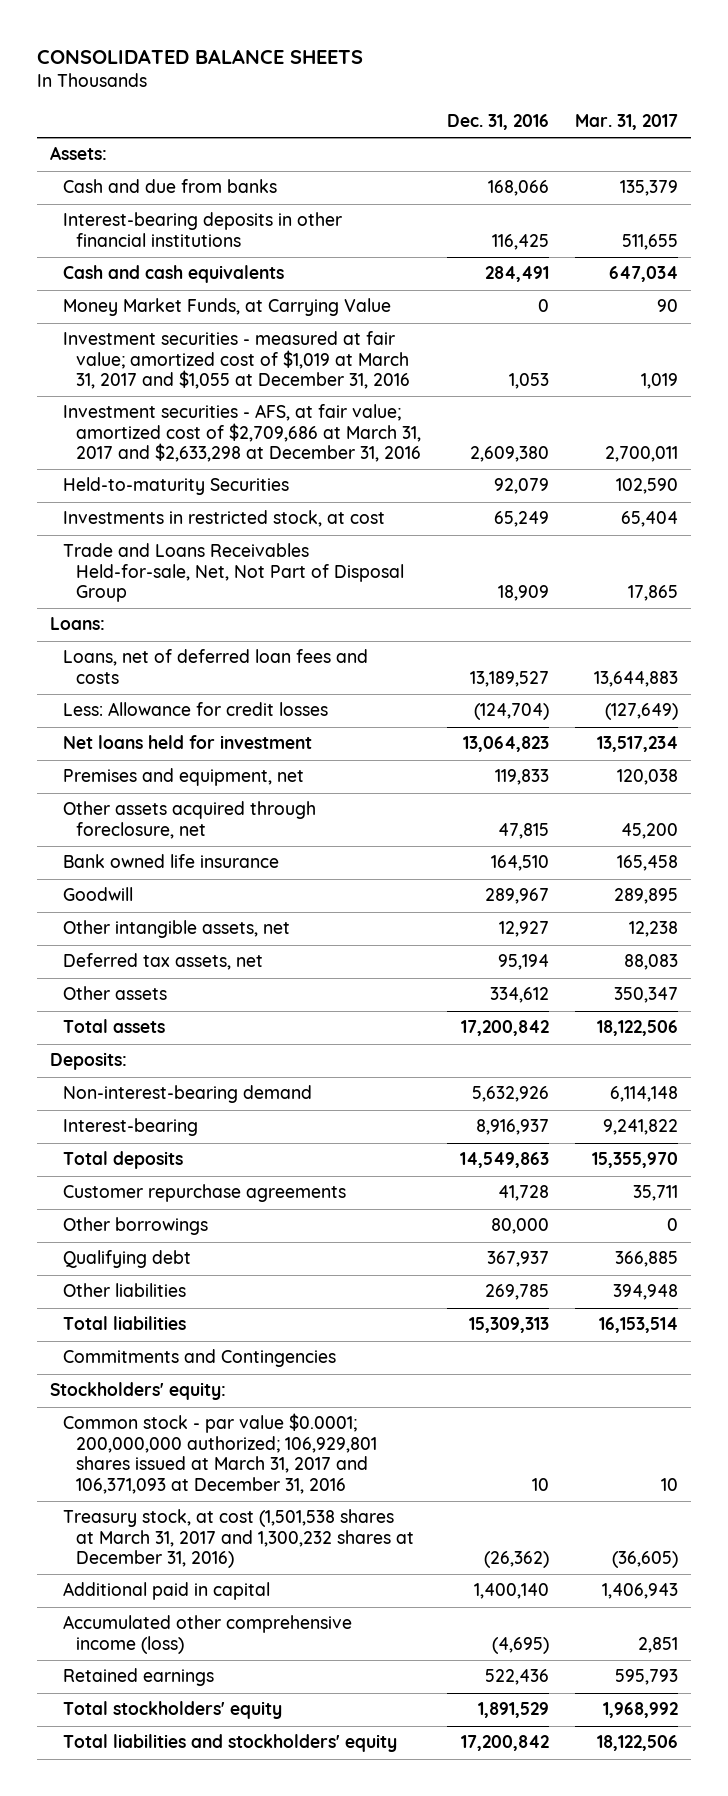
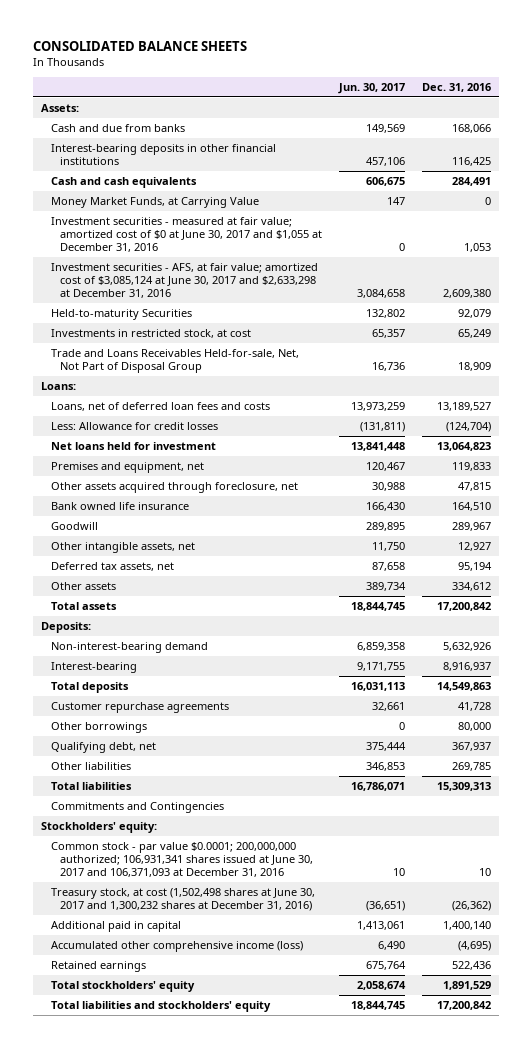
[574,114,678,131] Mar. 31, 2017 -> none
none -> [338,82,406,94] Jun. 30, 2017
[63,331,411,390] Investment securities - measured at fair value; amortized cost of $1,019 at March 31, 2017 and $1,055 at December 31, 2016 -> [50,216,323,253] Investment securities - measured at fair value; amortized cost of $0 at June 30, 2017 and $1,055 at December 31, 2016
[63,404,422,463] Investment securities - AFS, at fair value; amortized cost of $2,709,686 at March 31, 2017 and $2,633,298 at December 31, 2016 -> [50,262,318,299] Investment securities - AFS, at fair value; amortized cost of $3,085,124 at June 30, 2017 and $2,633,298 at December 31, 2016
[63,1250,192,1269] Qualifying debt -> [50,741,156,753] Qualifying debt, net
[63,1413,378,1494] Common stock - par value $0.0001; 200,000,000 authorized; 106,929,801 shares issued at March 31, 2017 and 106,371,093 at December 31, 2016 -> [50,841,314,878] Common stock - par value $0.0001; 200,000,000 authorized; 106,931,341 shares issued at June 30, 2017 and 106,371,093 at December 31, 2016
[63,1509,415,1569] Treasury stock, at cost (1,501,538 shares at March 31, 2017 and 1,300,232 shares at December 31, 2016) -> [50,887,315,912] Treasury stock, at cost (1,502,498 shares at June 30, 2017 and 1,300,232 shares at December 31, 2016)

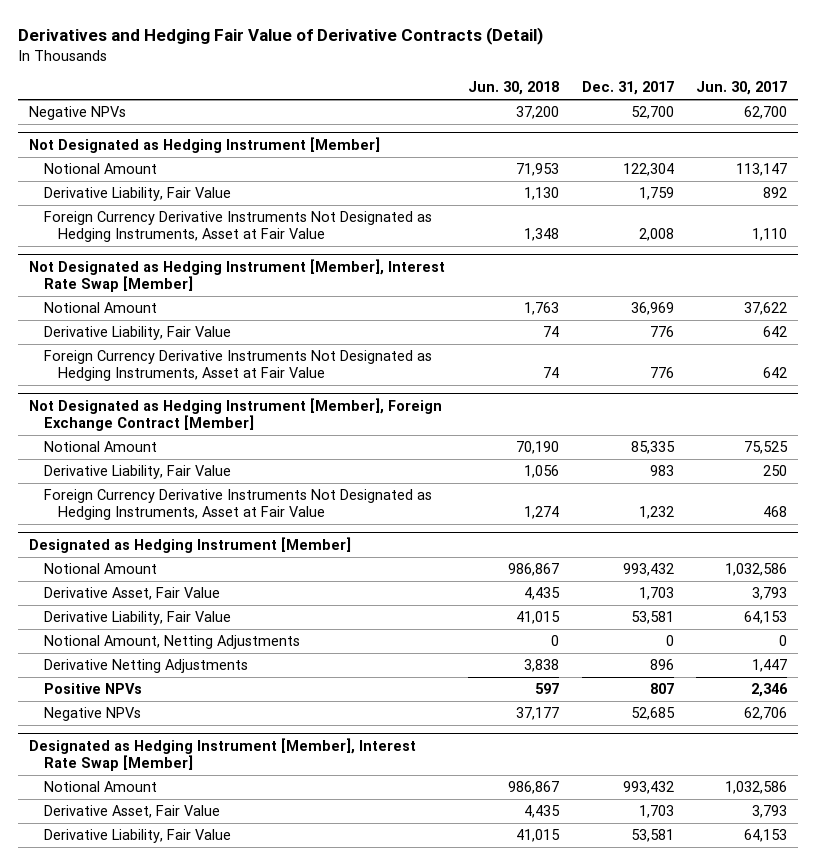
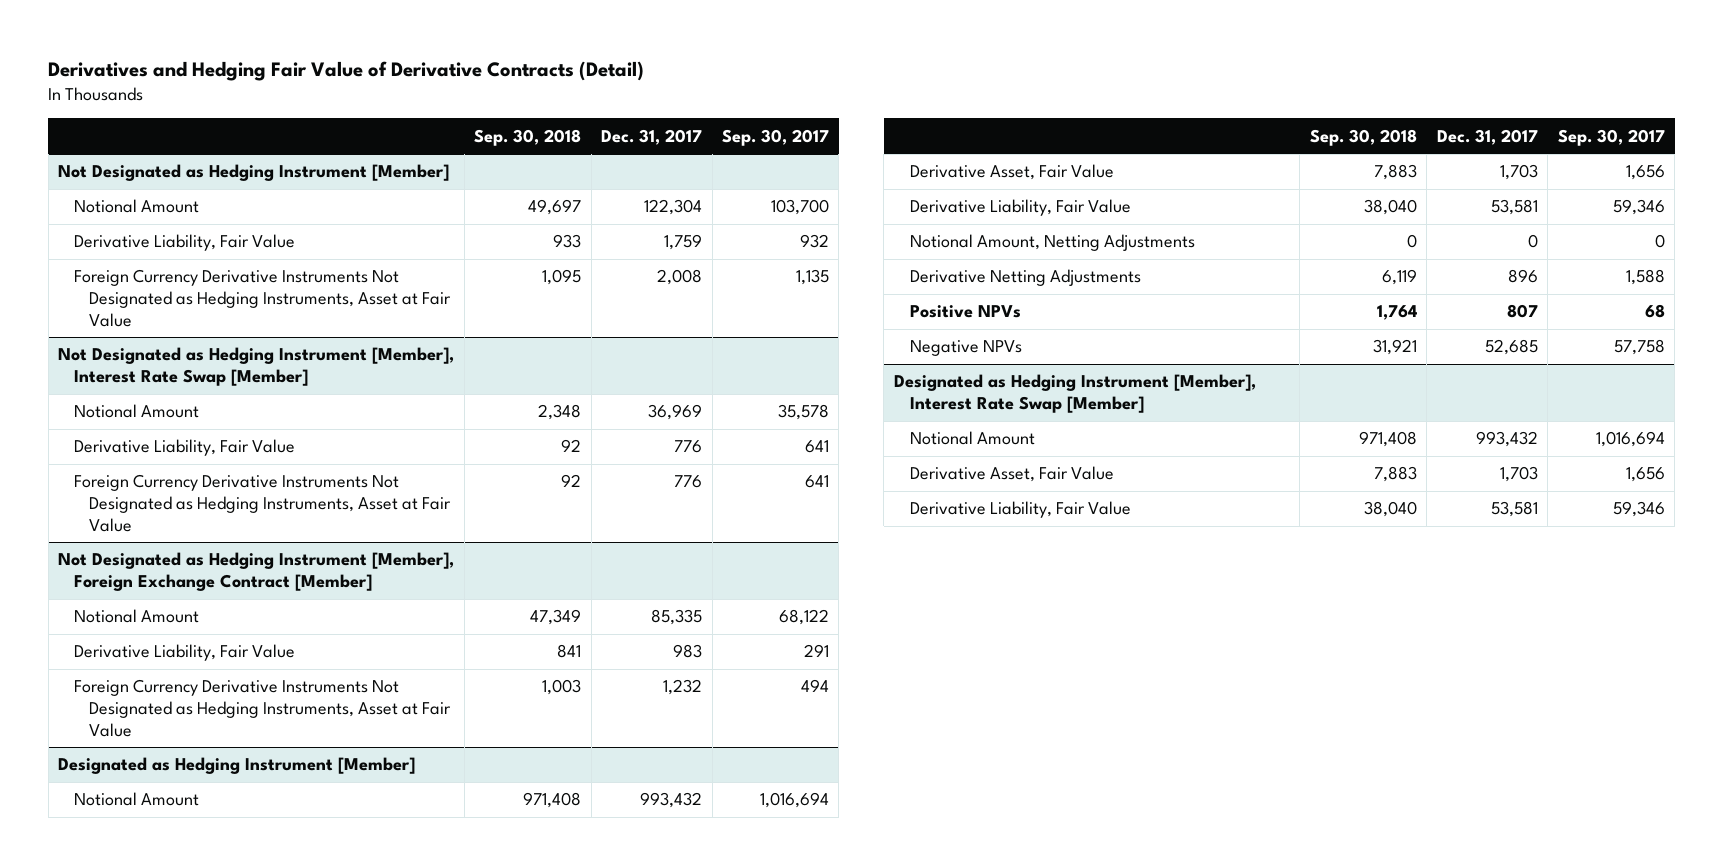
[467,81,559,96] Jun. 30, 2018 -> none
[696,81,788,96] Jun. 30, 2017 -> none
none -> [474,128,582,146] Sep. 30, 2018
none -> [722,128,830,146] Sep. 30, 2017
[29,106,127,121] Negative NPVs -> none

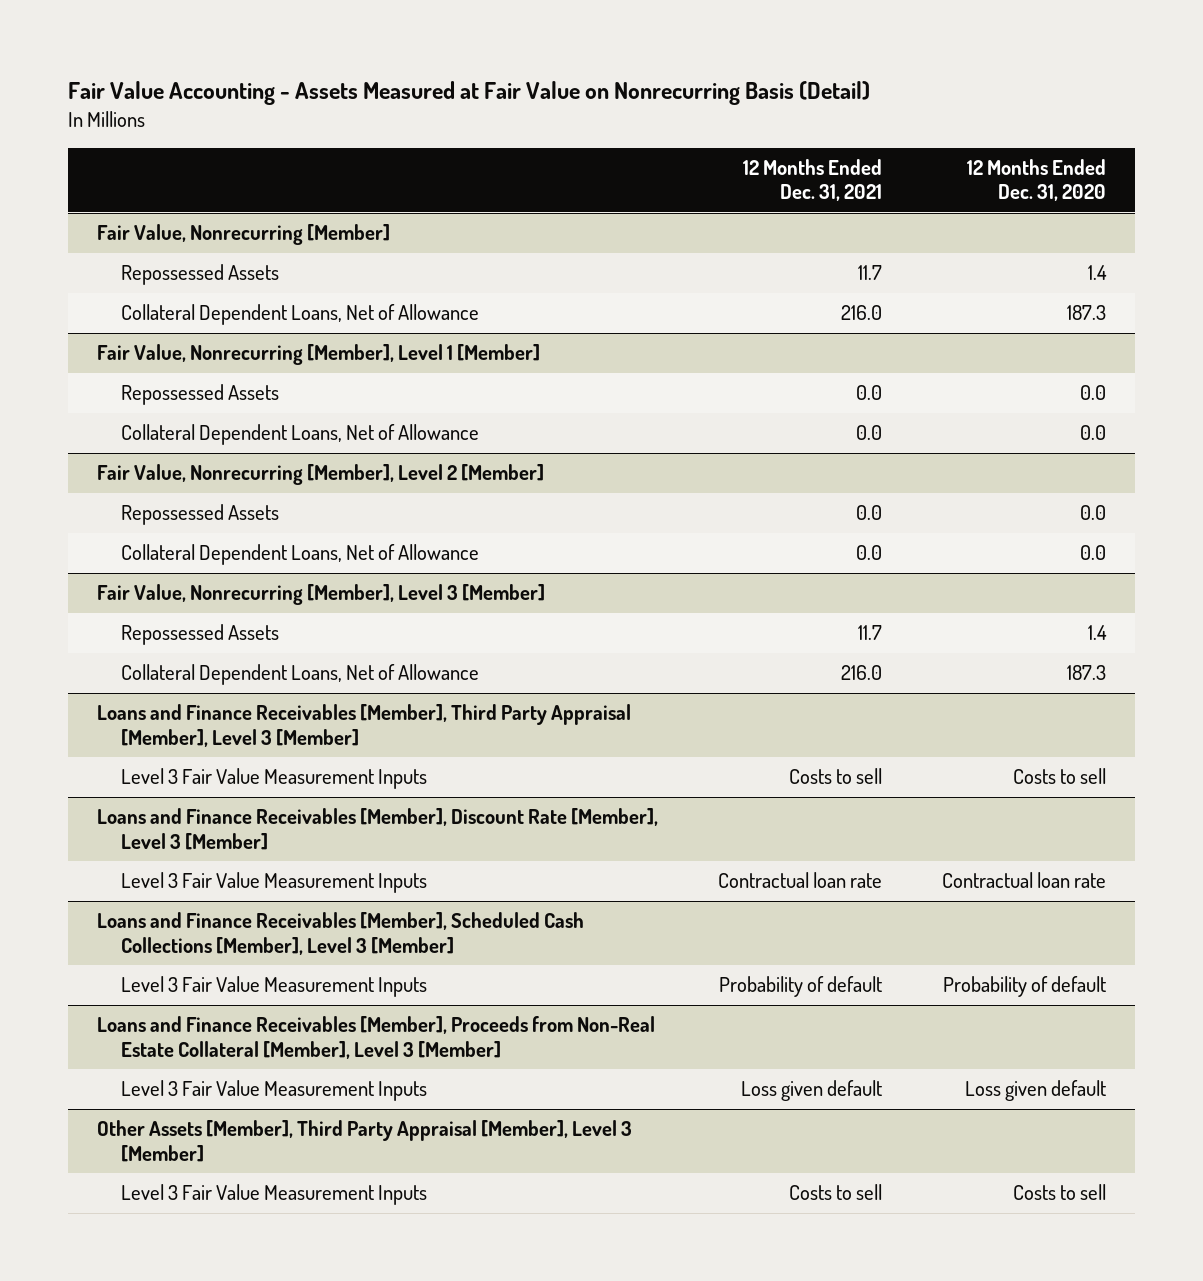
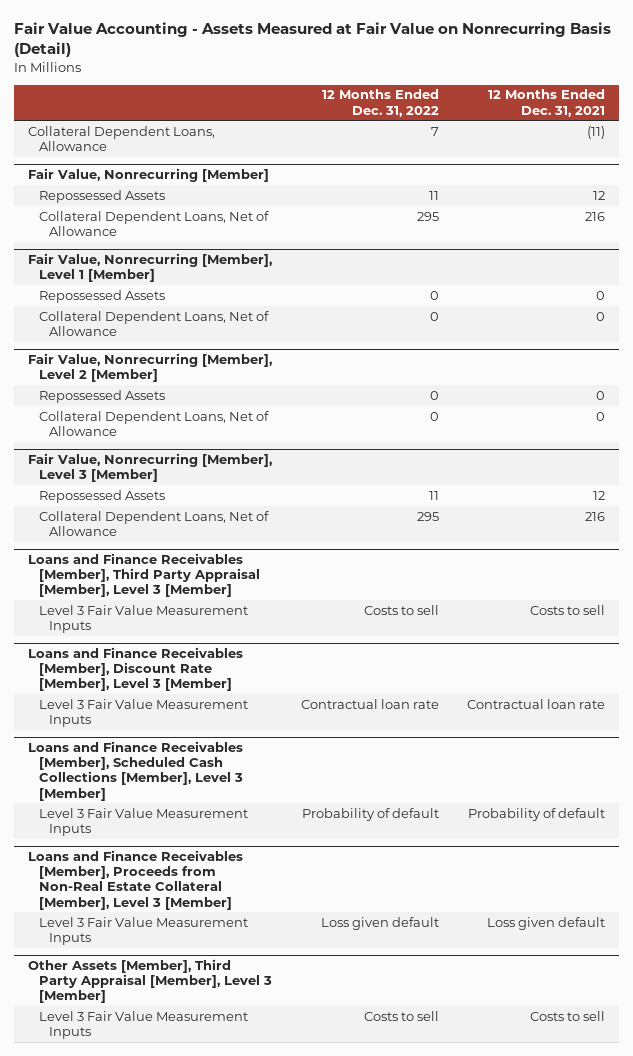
[966,158,1106,202] 12 Months Ended Dec. 31, 2020 -> none
none -> [321,89,439,117] 12 Months Ended Dec. 31, 2022
none -> [28,125,216,151] Collateral Dependent Loans, Allowance
[857,265,882,281] 11.7 -> [593,190,606,200] 12
[840,305,882,321] 216.0 -> [585,211,606,221] 216
[855,385,882,401] 0.0 -> [596,290,606,300] 0
[855,425,882,441] 0.0 -> [596,311,606,321] 0
[855,505,882,521] 0.0 -> [596,390,606,400] 0
[855,545,882,561] 0.0 -> [596,411,606,421] 0
[857,625,882,641] 11.7 -> [593,490,606,500] 12
[840,665,882,681] 216.0 -> [585,511,606,521] 216

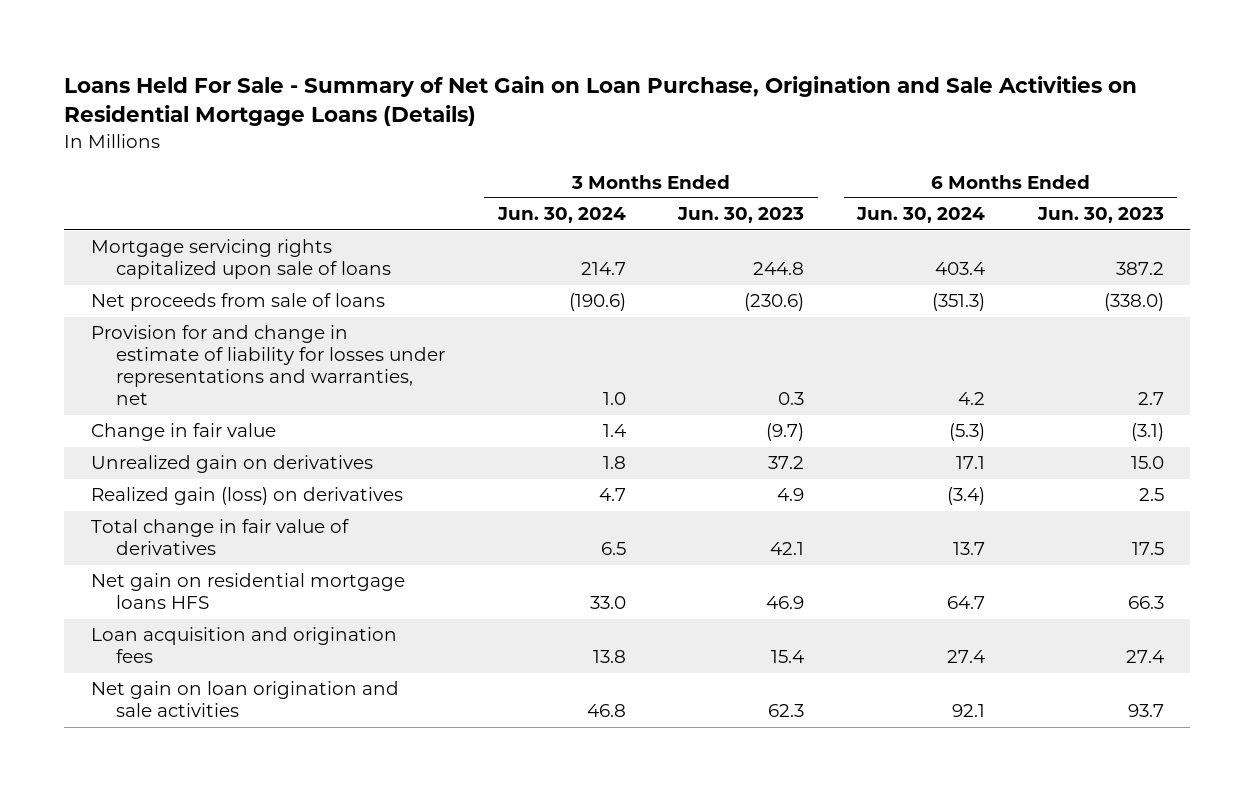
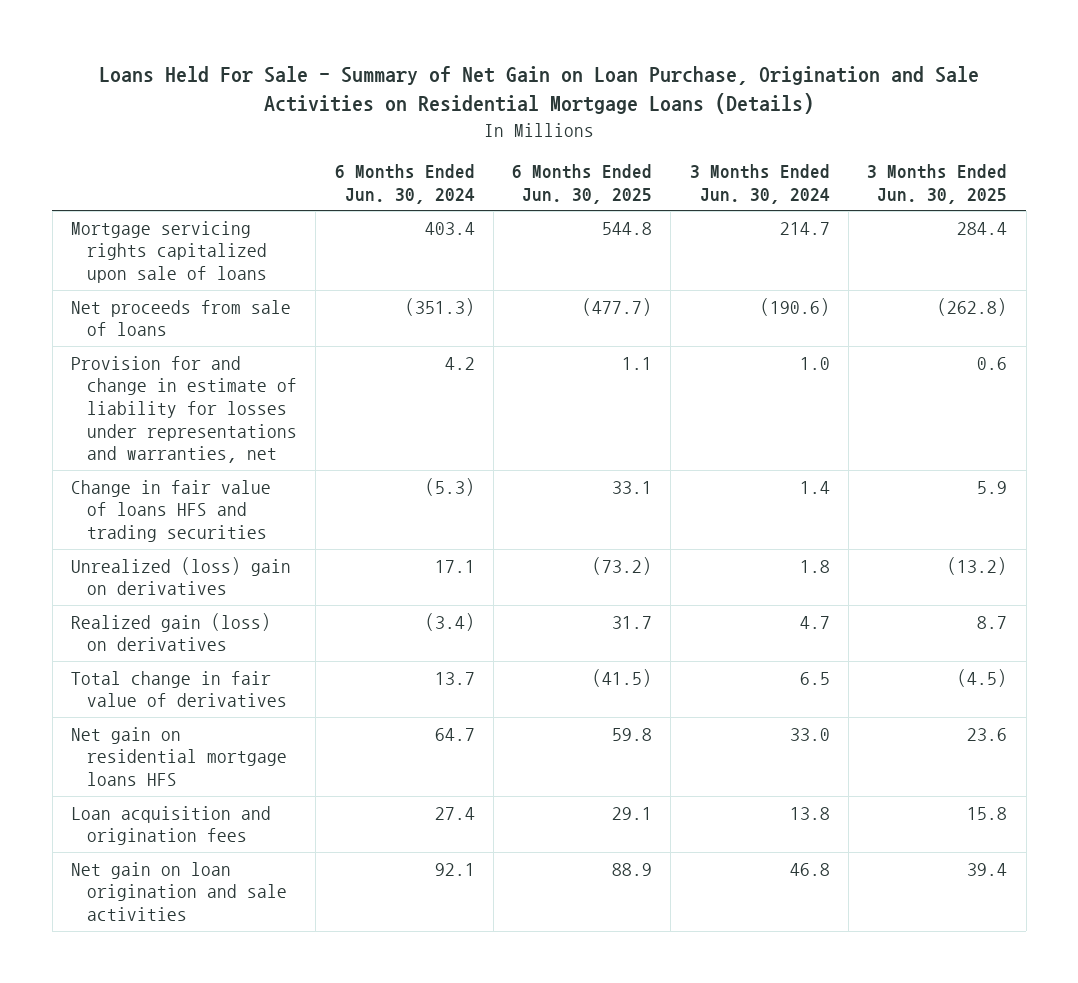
[677,207,805,224] Jun. 30, 2023 -> none
[1036,207,1164,224] Jun. 30, 2023 -> none
none -> [512,164,653,204] 6 Months Ended Jun. 30, 2025
none -> [867,164,1008,204] 3 Months Ended Jun. 30, 2025
[90,423,276,442] Change in fair value -> [71,479,272,542] Change in fair value of loans HFS and trading securities
[90,455,373,474] Unrealized gain on derivatives -> [71,556,292,596] Unrealized (loss) gain on derivatives

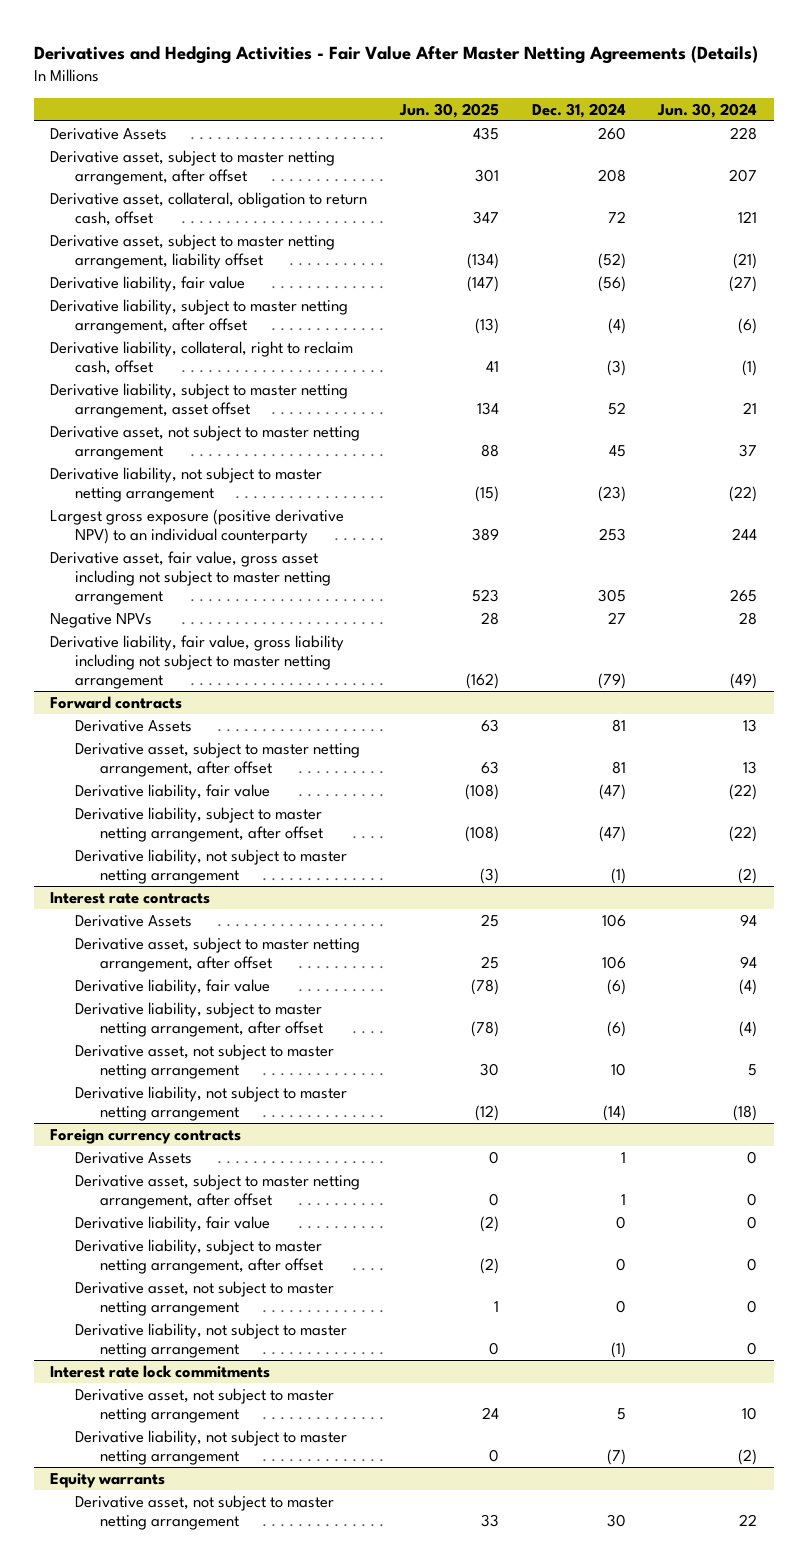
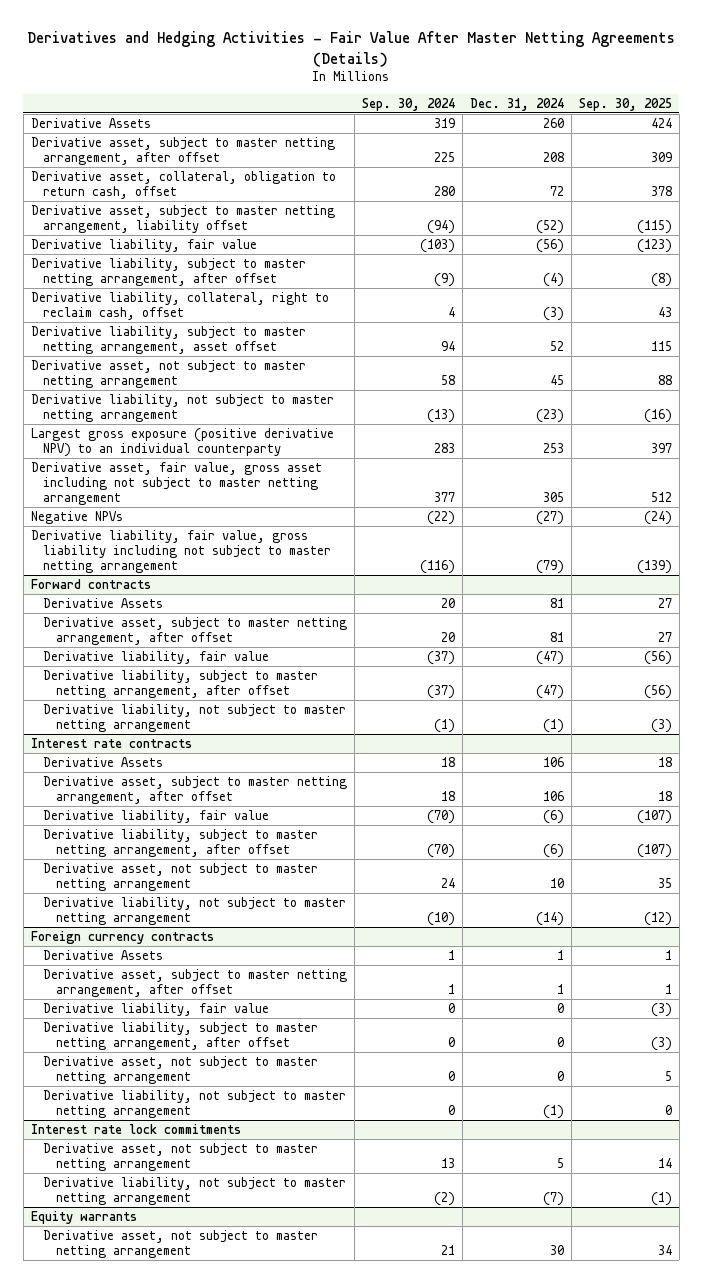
[399,102,500,118] Jun. 30, 2025 -> none
[657,102,758,118] Jun. 30, 2024 -> none
none -> [362,97,456,111] Sep. 30, 2024
none -> [578,97,672,111] Sep. 30, 2025
[607,612,626,625] 27 -> [535,510,564,525] (27)

